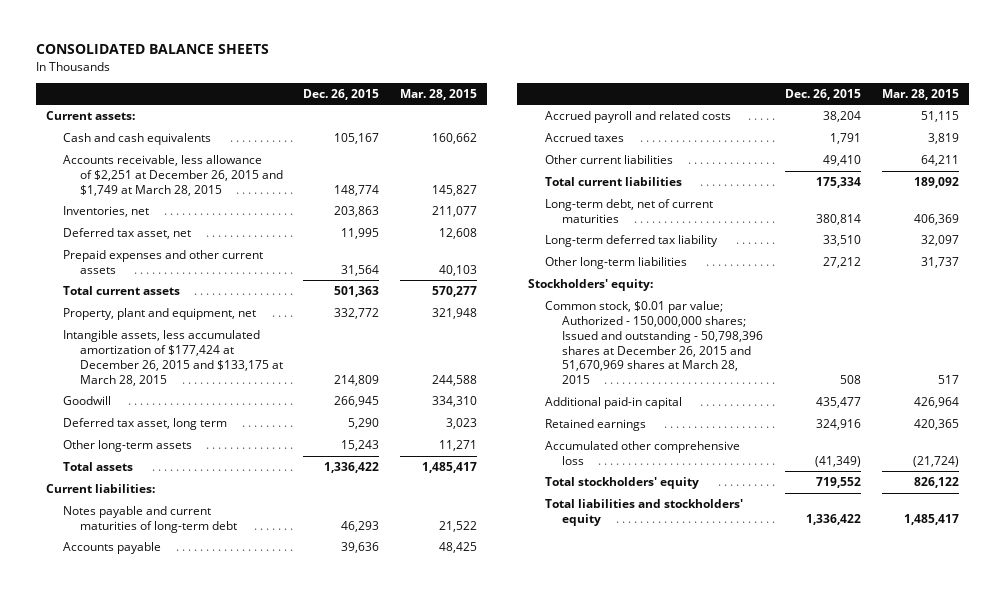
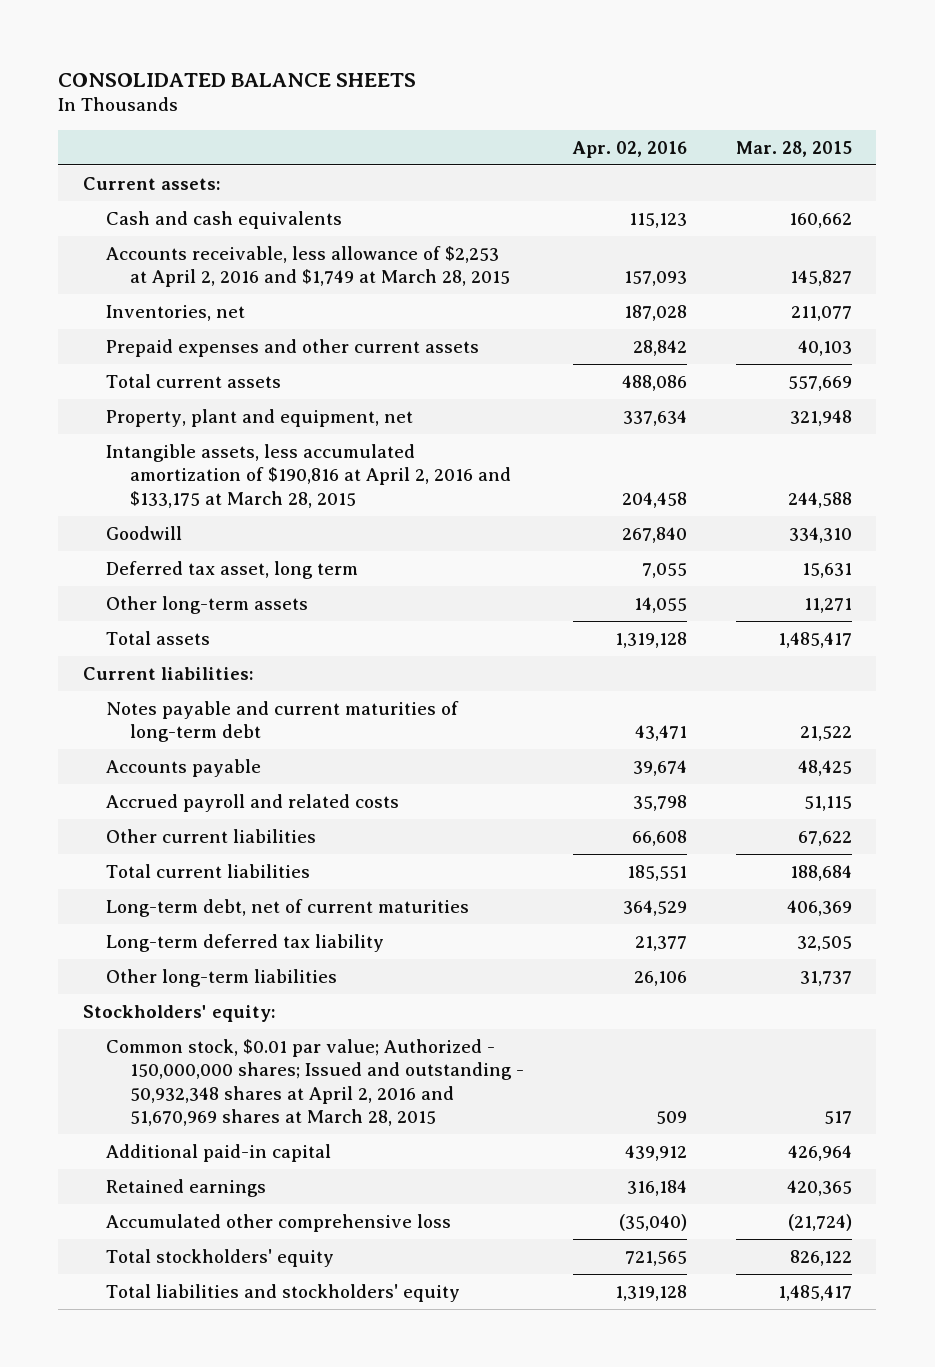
[303,89,380,101] Dec. 26, 2015 -> none
none -> [572,140,688,158] Apr. 02, 2016
[62,155,283,196] Accounts receivable, less allowance of $2,251 at December 26, 2015 and $1,749 at March 28, 2015 -> [106,245,511,288] Accounts receivable, less allowance of $2,253 at April 2, 2016 and $1,749 at March 28, 2015
[62,228,191,240] Deferred tax asset, net -> none
[431,286,477,298] 570,277 -> [787,375,852,391] 557,669
[62,330,283,386] Intangible assets, less accumulated amortization of $177,424 at December 26, 2015 and $133,175 at March 28, 2015 -> [106,443,512,508] Intangible assets, less accumulated amortization of $190,816 at April 2, 2016 and $133,175 at March 28, 2015
[445,418,477,430] 3,023 -> [801,562,852,578] 15,631
[544,133,624,143] Accrued taxes -> none
[920,155,959,167] 64,211 -> [797,830,852,846] 67,622
[913,177,959,189] 189,092 -> [789,864,852,881] 188,684
[920,235,959,247] 32,097 -> [796,935,852,951] 32,505
[544,301,763,385] Common stock, $0.01 par value; Authorized - 150,000,000 shares; Issued and outstanding - 50,798,396 shares at December 26, 2015 and 51,670,969 shares at March 28, 2015 -> [106,1038,525,1126] Common stock, $0.01 par value; Authorized - 150,000,000 shares; Issued and outstanding - 50,932,348 shares at April 2, 2016 and 51,670,969 shares at March 28, 2015

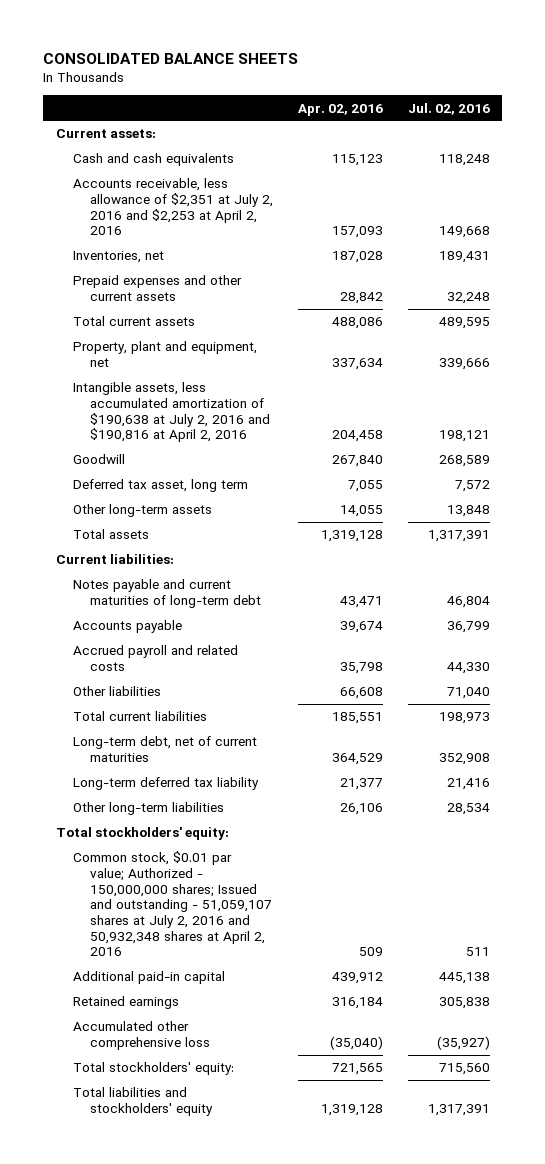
[735,140,852,157] Mar. 28, 2015 -> none
none -> [407,102,490,115] Jul. 02, 2016
[106,245,511,288] Accounts receivable, less allowance of $2,253 at April 2, 2016 and $1,749 at March 28, 2015 -> [72,178,274,236] Accounts receivable, less allowance of $2,351 at July 2, 2016 and $2,253 at April 2, 2016
[106,443,512,508] Intangible assets, less accumulated amortization of $190,816 at April 2, 2016 and $133,175 at March 28, 2015 -> [72,382,271,443] Intangible assets, less accumulated amortization of $190,638 at July 2, 2016 and $190,816 at April 2, 2016
[106,828,317,843] Other current liabilities -> [72,686,161,697] Other liabilities
[82,1004,276,1022] Stockholders' equity: -> [55,827,229,841] Total stockholders' equity:
[106,1038,525,1126] Common stock, $0.01 par value; Authorized - 150,000,000 shares; Issued and outstanding - 50,932,348 shares at April 2, 2016 and 51,670,969 shares at March 28, 2015 -> [72,851,273,957] Common stock, $0.01 par value; Authorized - 150,000,000 shares; Issued and outstanding - 51,059,107 shares at July 2, 2016 and 50,932,348 shares at April 2, 2016
[106,1248,335,1267] Total stockholders' equity -> [72,1062,234,1076] Total stockholders' equity:

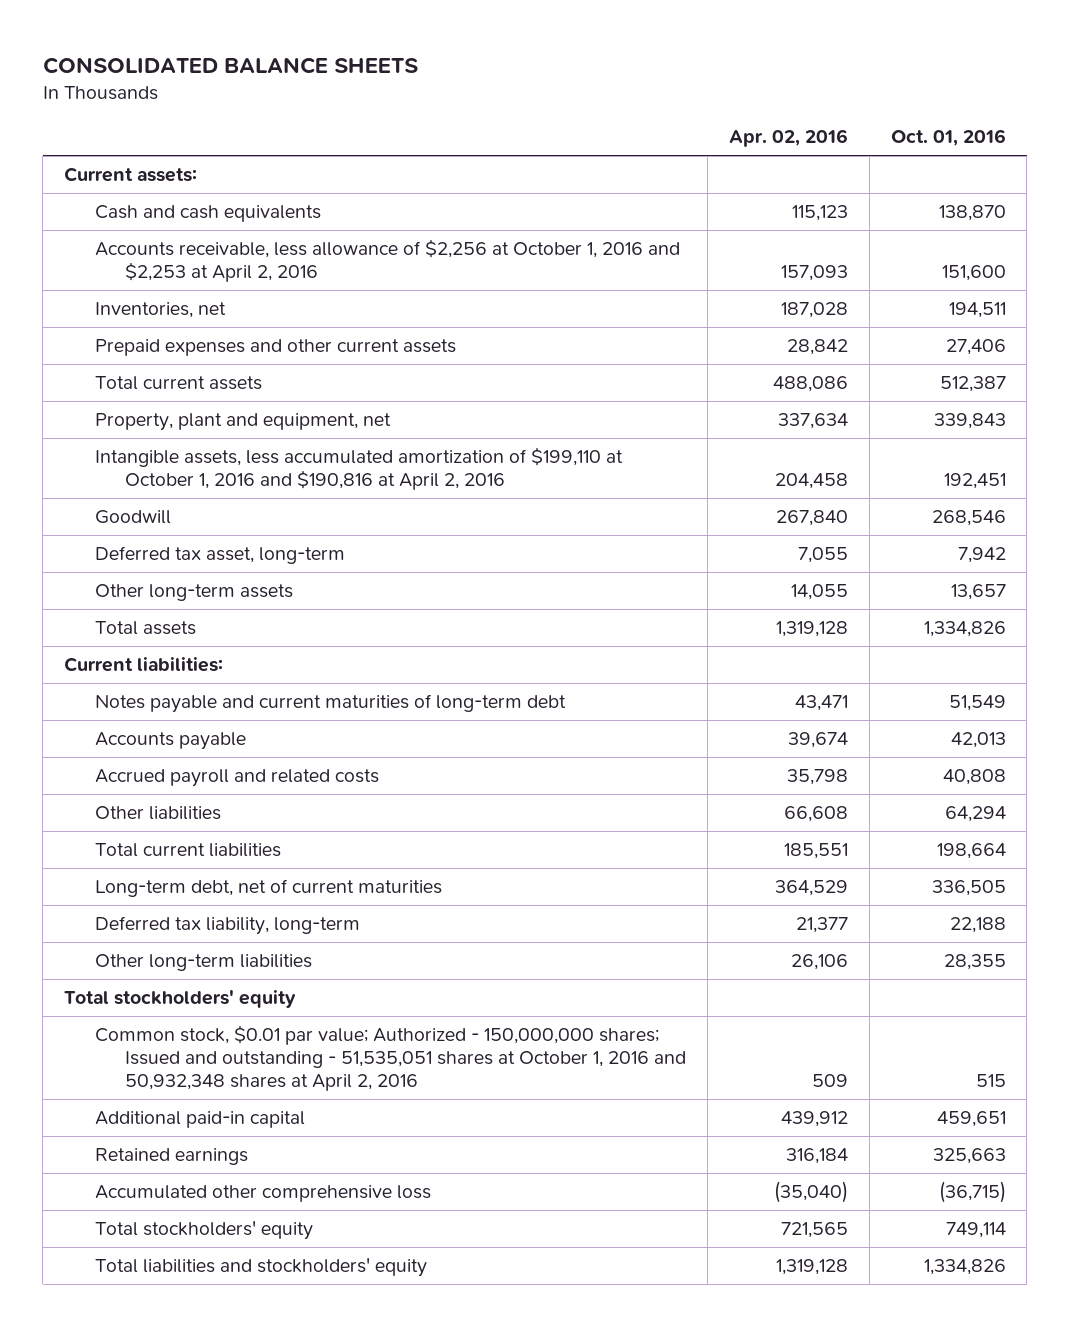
[407,102,490,115] Jul. 02, 2016 -> none
none -> [890,129,1006,147] Oct. 01, 2016
[72,178,274,236] Accounts receivable, less allowance of $2,351 at July 2, 2016 and $2,253 at April 2, 2016 -> [94,239,680,283] Accounts receivable, less allowance of $2,256 at October 1, 2016 and $2,253 at April 2, 2016
[72,382,271,443] Intangible assets, less accumulated amortization of $190,638 at July 2, 2016 and $190,816 at April 2, 2016 -> [94,447,623,491] Intangible assets, less accumulated amortization of $199,110 at October 1, 2016 and $190,816 at April 2, 2016
[72,479,248,493] Deferred tax asset, long term -> [94,546,345,565] Deferred tax asset, long-term
[72,777,259,791] Long-term deferred tax liability -> [94,916,360,936] Deferred tax liability, long-term
[55,827,229,841] Total stockholders' equity: -> [64,990,297,1009] Total stockholders' equity
[72,851,273,957] Common stock, $0.01 par value; Authorized - 150,000,000 shares; Issued and outstanding - 51,059,107 shares at July 2, 2016 and 50,932,348 shares at April 2, 2016 -> [94,1025,687,1092] Common stock, $0.01 par value; Authorized - 150,000,000 shares; Issued and outstanding - 51,535,051 shares at October 1, 2016 and 50,932,348 shares at April 2, 2016
[72,1062,234,1076] Total stockholders' equity: -> [94,1221,313,1241] Total stockholders' equity

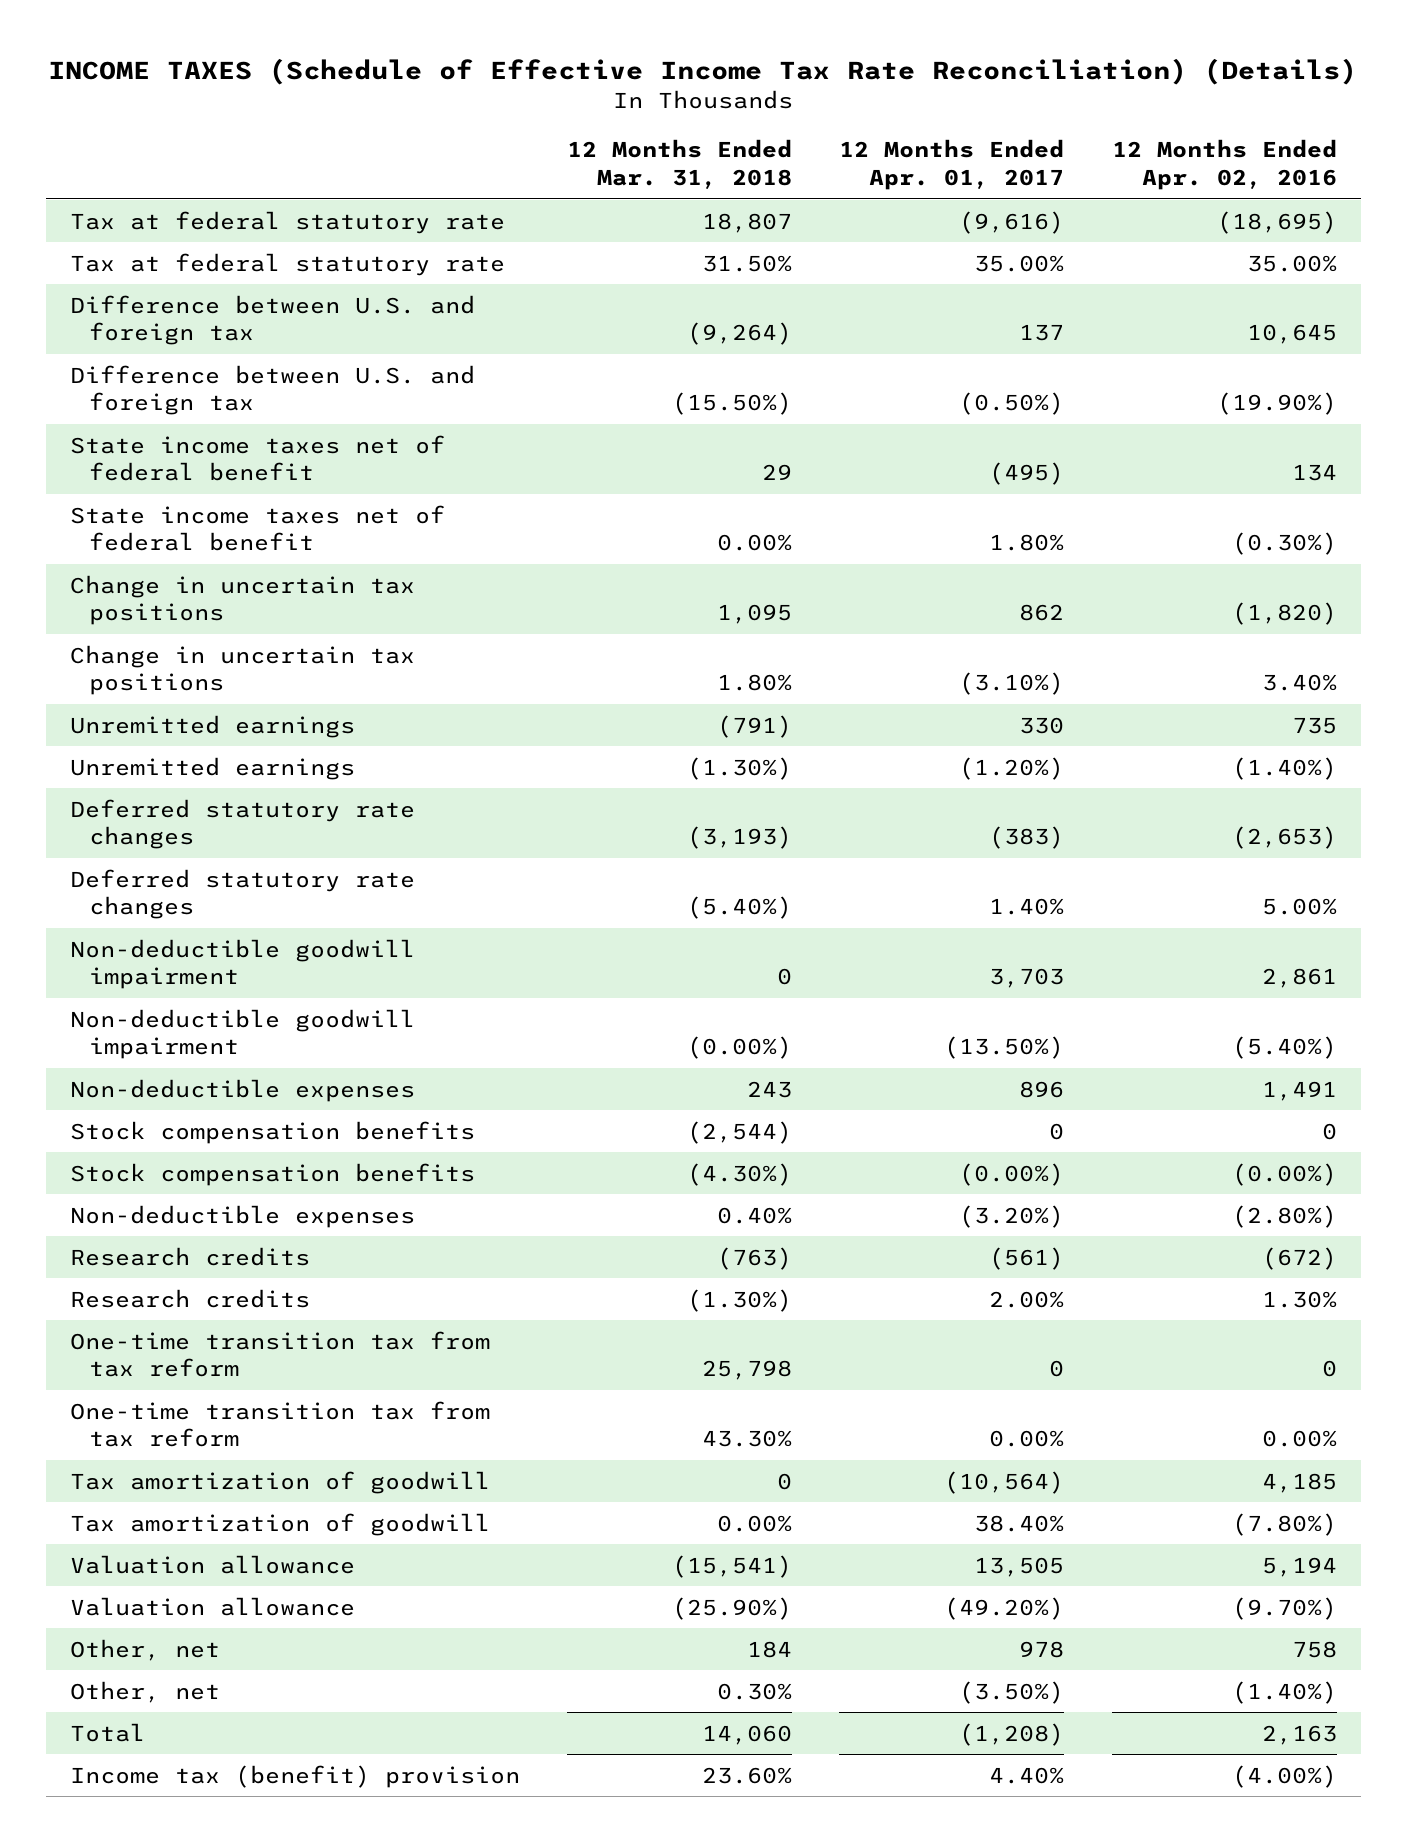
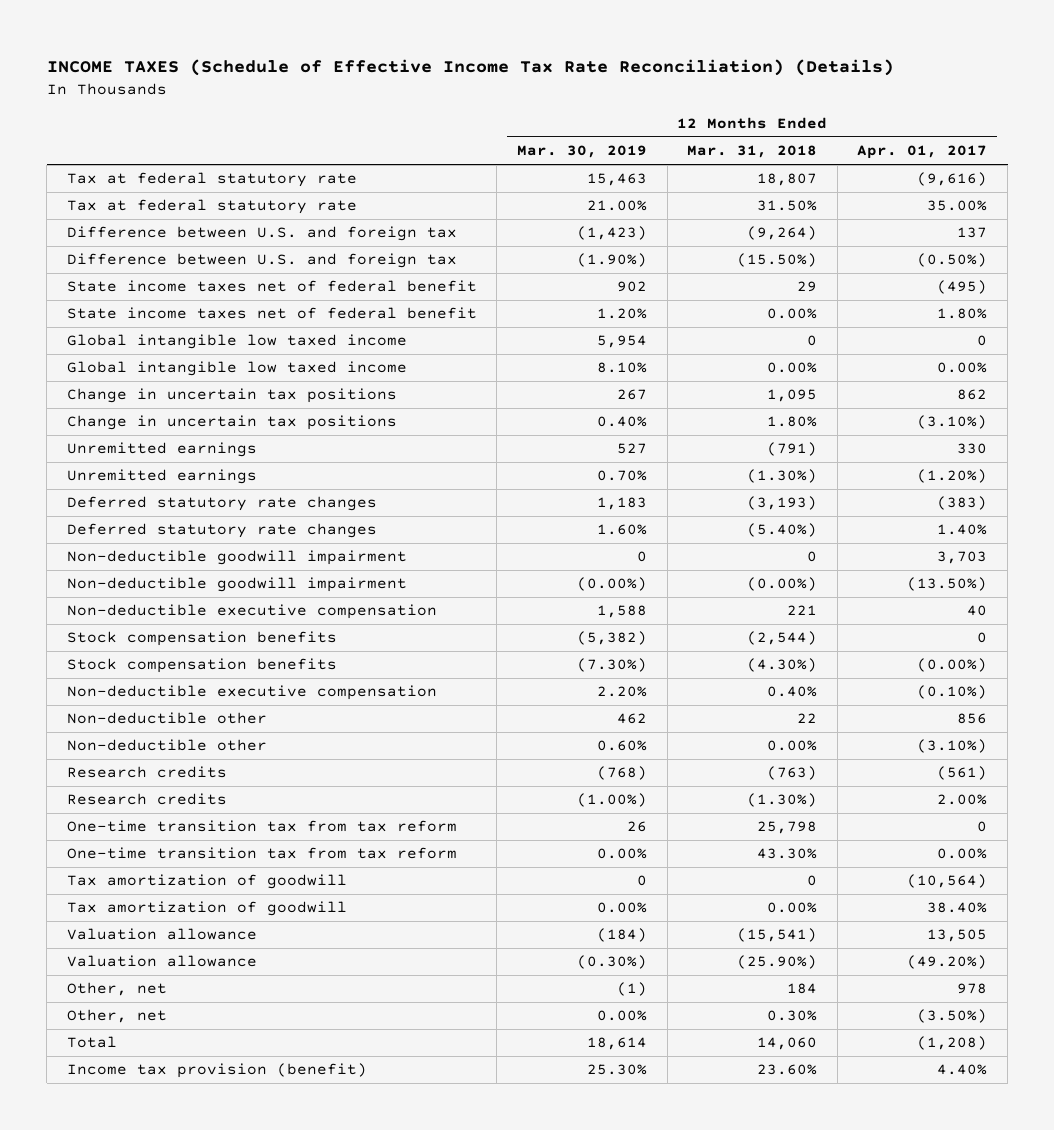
[1111,139,1337,190] 12 Months Ended Apr. 02, 2016 -> none
none -> [516,145,647,159] Mar. 30, 2019
none -> [66,334,407,350] Global intangible low taxed income
none -> [66,361,407,377] Global intangible low taxed income
[69,1078,415,1102] Non-deductible expenses -> [66,604,437,620] Non-deductible executive compensation
[747,1080,793,1098] 243 -> [787,605,818,616] 221
[1019,1080,1065,1098] 896 -> [967,605,988,617] 40
[69,1204,415,1228] Non-deductible expenses -> [66,685,437,701] Non-deductible executive compensation
[959,1204,1065,1228] (3.20%) -> [917,685,988,700] (0.10%)
none -> [66,712,267,725] Non-deductible other
none -> [66,739,267,752] Non-deductible other
[69,1764,520,1788] Income tax (benefit) provision -> [66,1063,367,1079] Income tax provision (benefit)

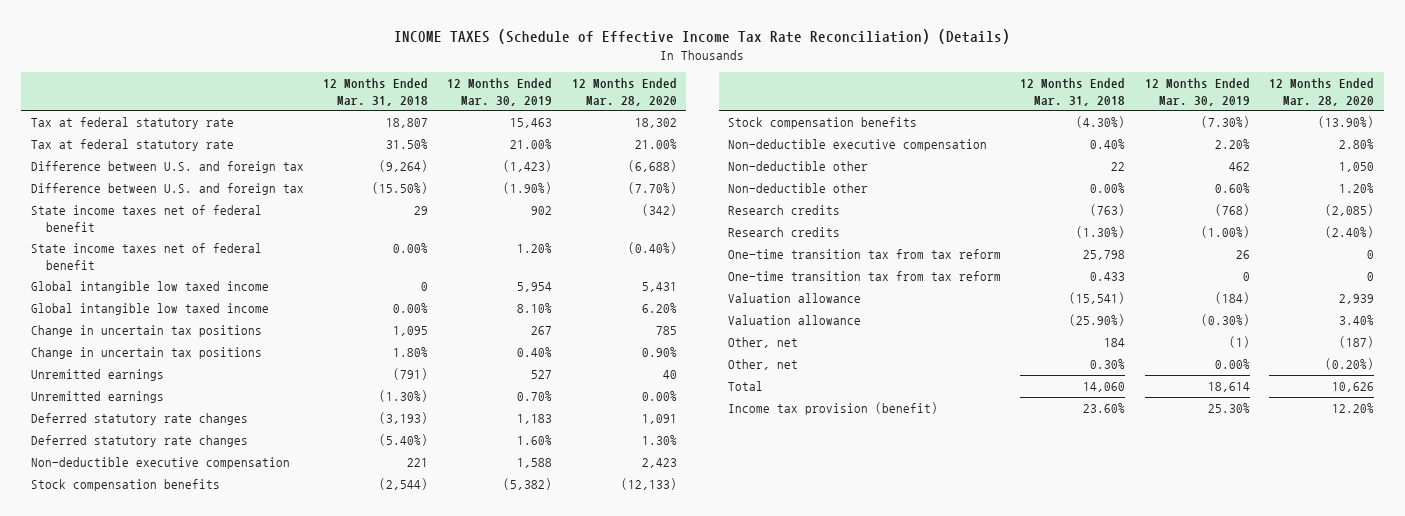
[857,145,988,160] Apr. 01, 2017 -> none
none -> [571,77,677,106] 12 Months Ended Mar. 28, 2020
[66,550,407,566] Non-deductible goodwill impairment -> none
[66,577,407,593] Non-deductible goodwill impairment -> none
[66,874,347,890] Tax amortization of goodwill -> none
[66,901,347,917] Tax amortization of goodwill -> none
[596,848,647,860] 0.00% -> [1242,272,1250,282] 0
[757,848,818,860] 43.30% -> [1090,272,1126,282] 0.433

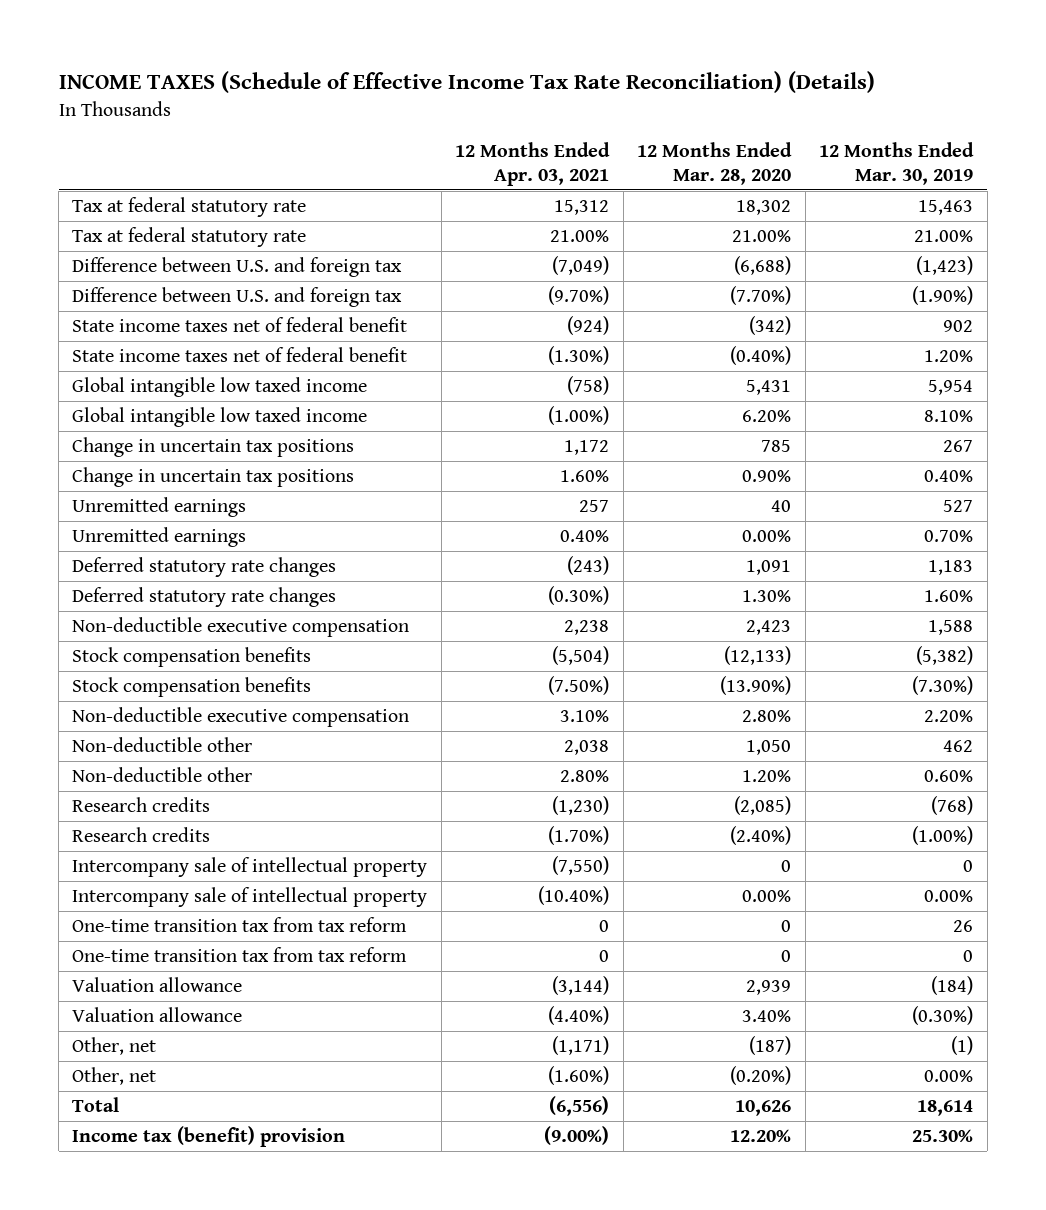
[323,77,429,106] 12 Months Ended Mar. 31, 2018 -> none
none -> [455,141,611,186] 12 Months Ended Apr. 03, 2021
none -> [72,857,428,878] Intercompany sale of intellectual property
none -> [72,887,428,908] Intercompany sale of intellectual property
[728,402,939,416] Income tax provision (benefit) -> [72,1126,346,1148] Income tax (benefit) provision

